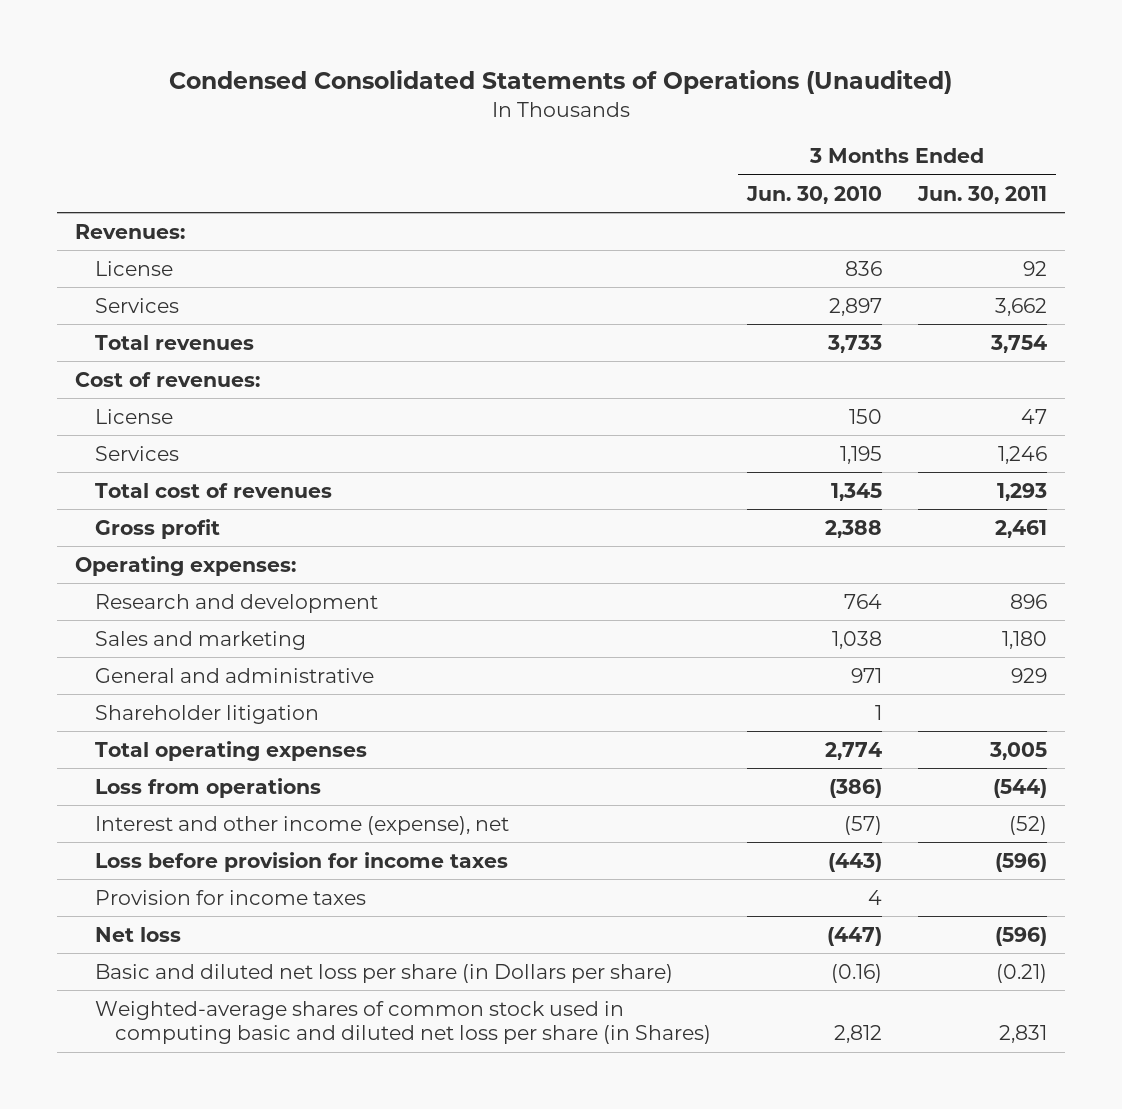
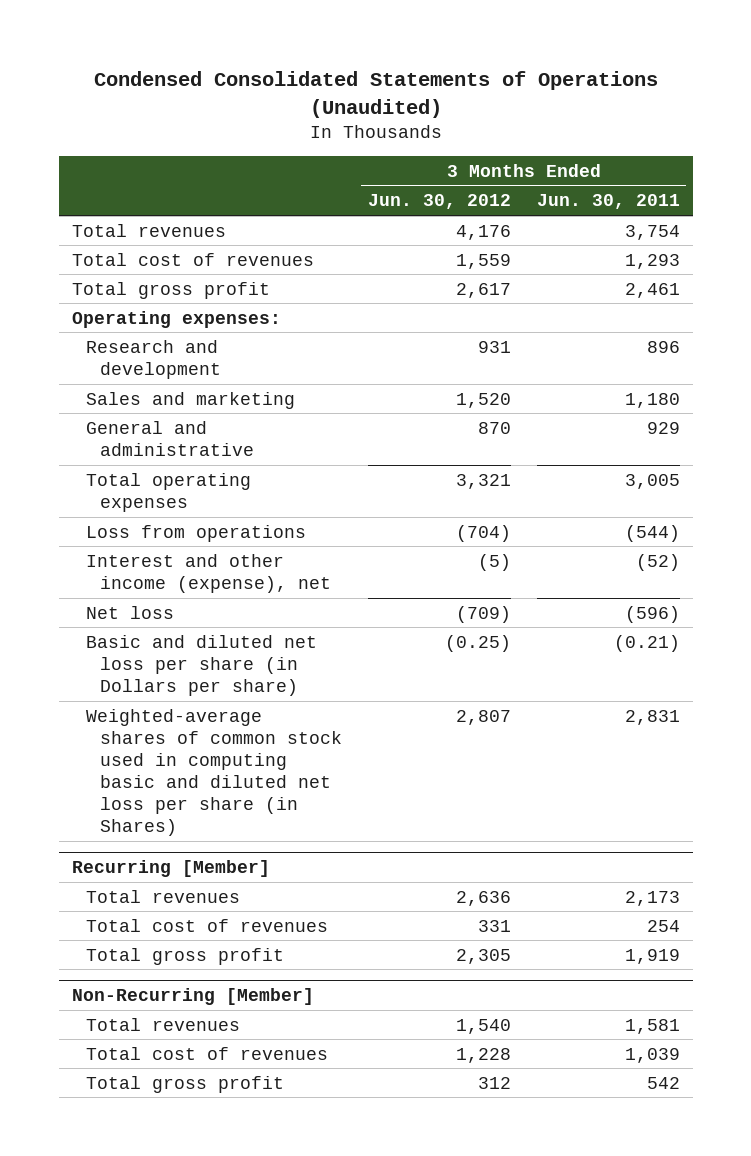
[746,185,883,204] Jun. 30, 2010 -> none
none -> [367,194,511,210] Jun. 30, 2012
[75,223,186,239] Revenues: -> none
[95,260,174,276] License -> none
[95,297,180,313] Services -> none
[75,371,261,387] Cost of revenues: -> none
[95,408,174,424] License -> none
[95,445,180,461] Services -> none
[95,518,221,539] Gross profit -> [71,281,270,299] Total gross profit
[95,704,320,724] Shareholder litigation -> none
[95,851,509,872] Loss before provision for income taxes -> none
[95,889,367,905] Provision for income taxes -> none
none -> [71,859,270,877] Recurring [Member]
none -> [85,889,240,903] Total revenues
none -> [85,918,328,932] Total cost of revenues
none -> [85,947,284,965] Total gross profit
none -> [71,987,314,1005] Non-Recurring [Member]
none -> [85,1017,240,1031] Total revenues
none -> [85,1046,328,1060] Total cost of revenues
none -> [85,1075,284,1093] Total gross profit

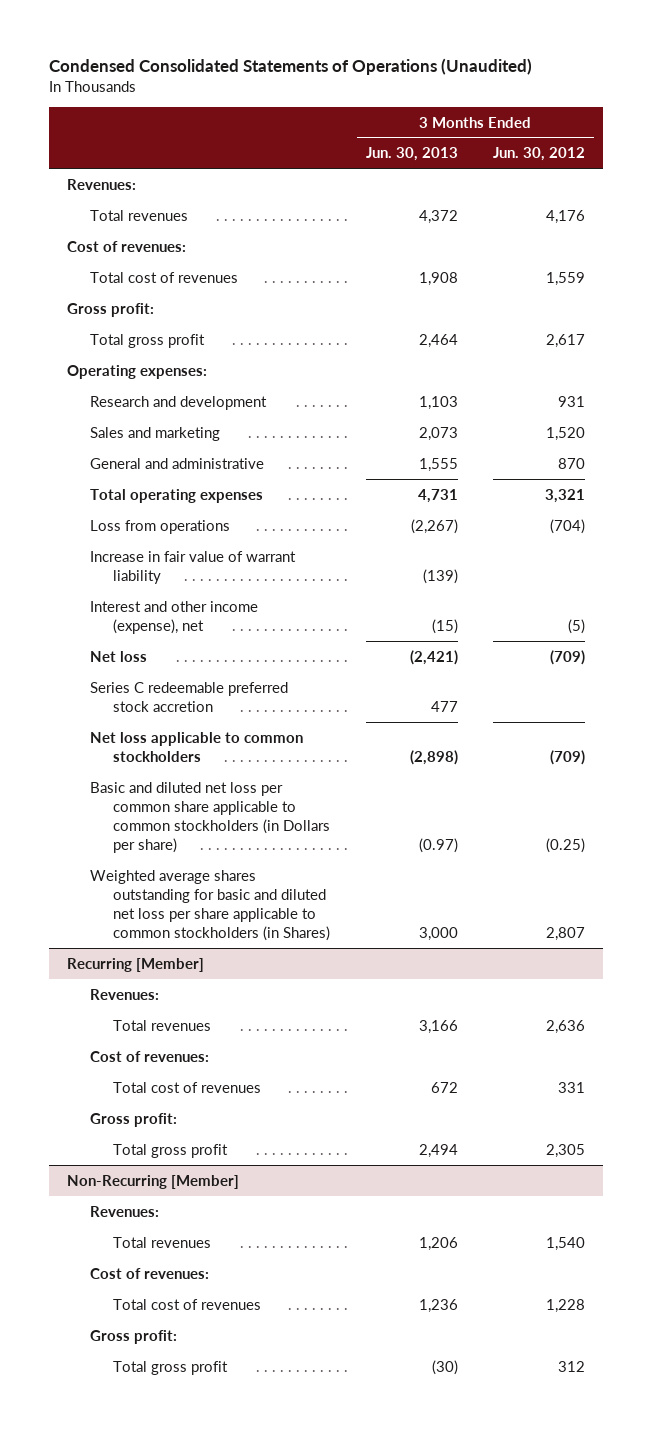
[536,194,680,210] Jun. 30, 2011 -> none
none -> [365,147,458,162] Jun. 30, 2013
none -> [66,178,136,190] Revenues:
none -> [66,240,186,252] Cost of revenues:
none -> [66,302,154,317] Gross profit:
none -> [89,550,296,584] Increase in fair value of warrant liability
none -> [89,681,288,712] Series C redeemable preferred stock accretion
none -> [89,731,303,762] Net loss applicable to common stockholders
[85,634,317,696] Basic and diluted net loss per share (in Dollars per share) -> [89,781,330,853] Basic and diluted net loss per common share applicable to common stockholders (in Dollars per share)
[85,708,342,837] Weighted-average shares of common stock used in computing basic and diluted net loss per share (in Shares) -> [89,869,330,941] Weighted average shares outstanding for basic and diluted net loss per share applicable to common stockholders (in Shares)
none -> [89,988,159,1000] Revenues:
none -> [89,1050,209,1062] Cost of revenues:
none -> [89,1112,177,1127] Gross profit:
none -> [89,1205,159,1217] Revenues:
none -> [89,1267,209,1279] Cost of revenues:
none -> [89,1329,177,1344] Gross profit:

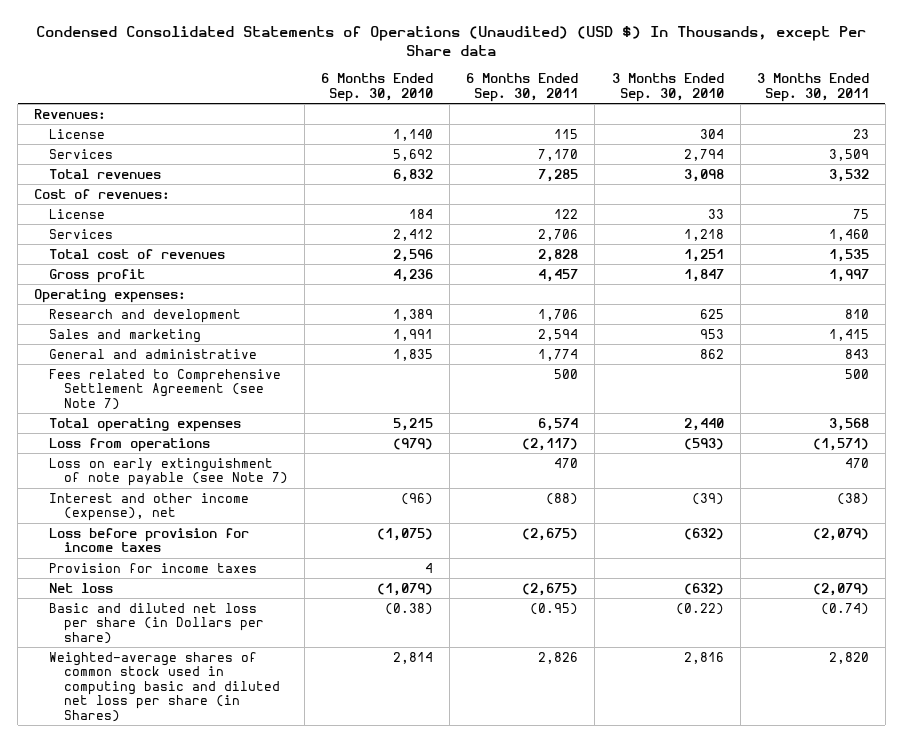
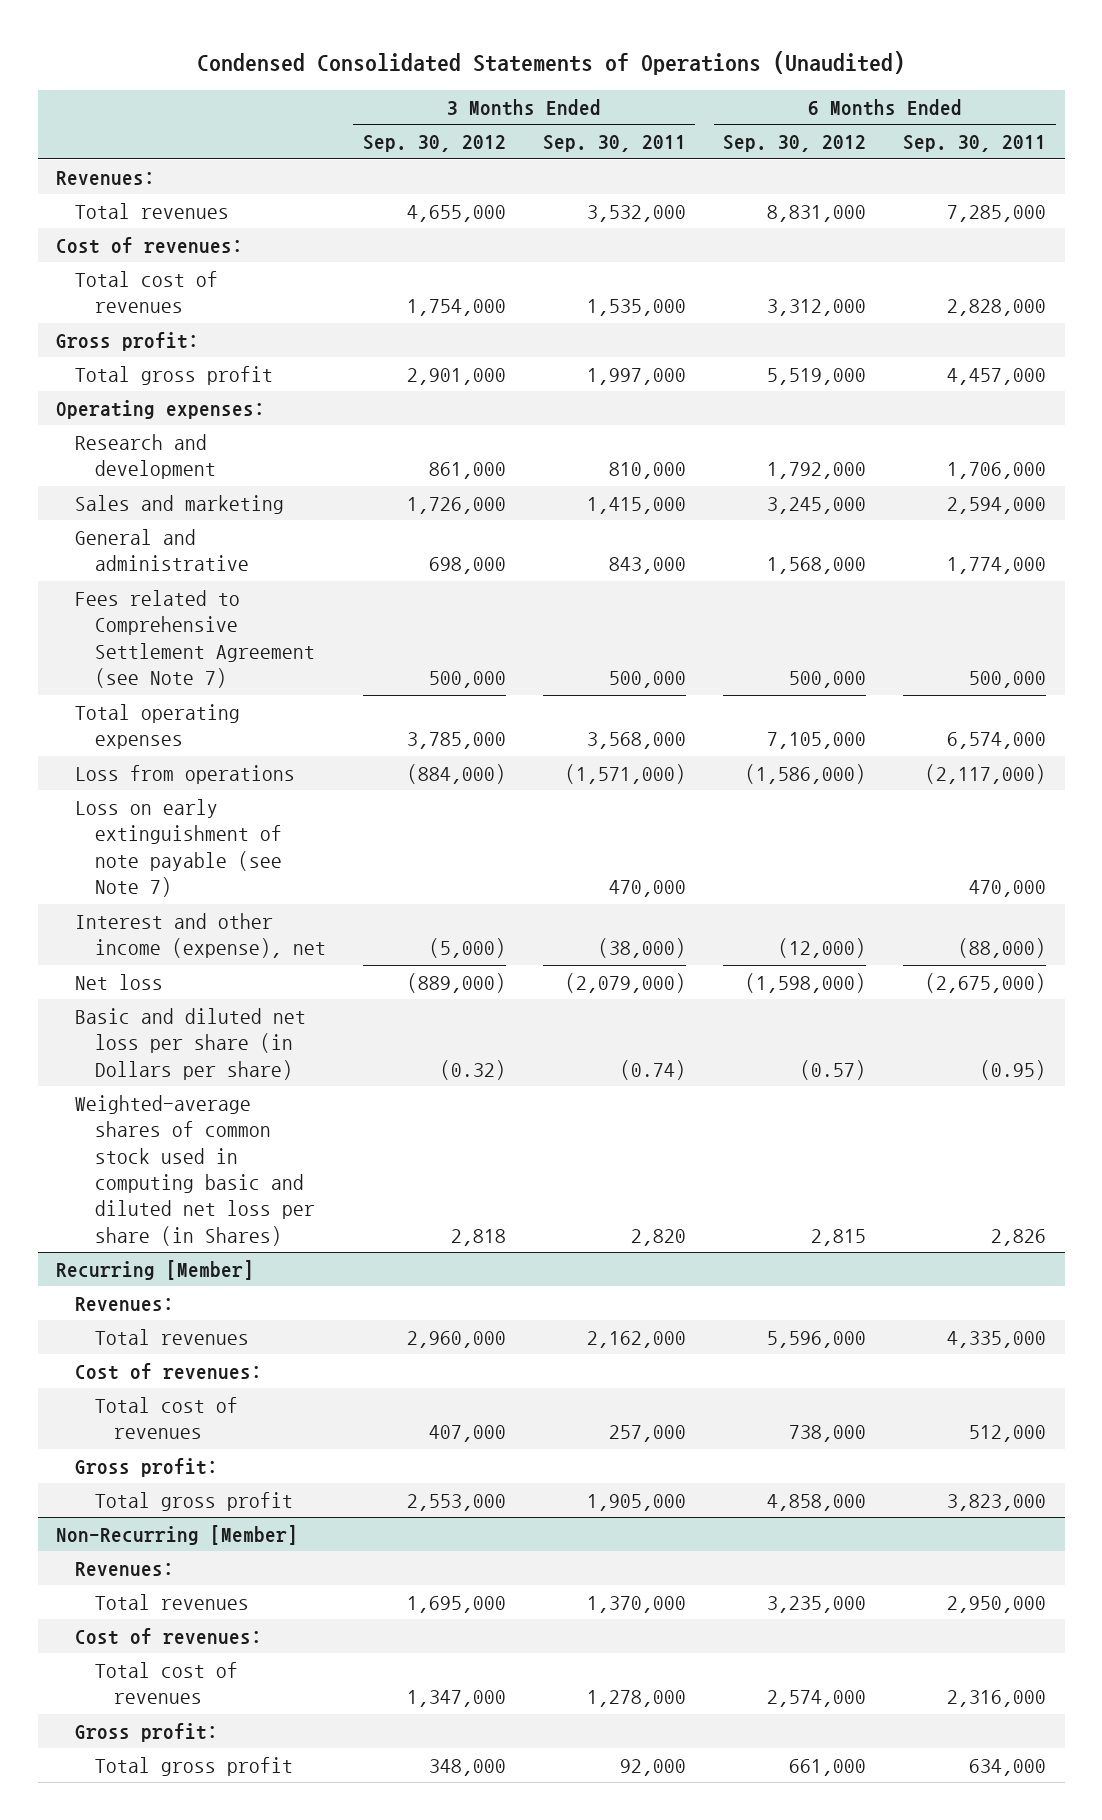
[36,25,867,57] Condensed Consolidated Statements of Operations (Unaudited) (USD $) In Thousands, except Per Share data -> [197,50,906,75] Condensed Consolidated Statements of Operations (Unaudited)
[321,73,434,102] 6 Months Ended Sep. 30, 2010 -> none
[611,73,724,102] 3 Months Ended Sep. 30, 2010 -> none
none -> [362,135,506,153] Sep. 30, 2012
none -> [723,135,867,153] Sep. 30, 2012
[49,128,106,139] License -> none
[49,148,114,159] Services -> none
[538,168,579,182] 7,285 -> [947,204,1047,222] 7,285,000
[828,168,869,182] 3,532 -> [586,204,686,222] 3,532,000
[49,208,106,219] License -> none
[49,228,114,239] Services -> none
[538,248,579,262] 2,828 -> [947,299,1047,317] 2,828,000
[828,248,869,262] 1,535 -> [586,299,686,317] 1,535,000
none -> [56,331,200,351] Gross profit:
[49,268,146,283] Gross profit -> [75,365,274,385] Total gross profit
[538,268,579,282] 4,457 -> [947,367,1047,385] 4,457,000
[828,268,869,282] 1,997 -> [586,367,686,385] 1,997,000
[49,527,250,553] Loss before provision for income taxes -> none
[49,562,258,573] Provision for income taxes -> none
[538,308,579,321] 1,706 -> [947,462,1047,480] 1,706,000
[844,308,869,319] 810 -> [608,462,686,480] 810,000
[538,328,579,341] 2,594 -> [947,496,1047,514] 2,594,000
[828,328,869,341] 1,415 -> [586,496,686,514] 1,415,000
[538,348,579,361] 1,774 -> [947,557,1047,575] 1,774,000
[844,348,869,359] 843 -> [608,557,686,575] 843,000
[554,368,579,379] 500 -> [969,671,1047,689] 500,000
[844,368,869,379] 500 -> [608,671,686,689] 500,000
[538,417,579,431] 6,574 -> [947,732,1047,750] 6,574,000
[828,417,869,431] 3,568 -> [586,732,686,750] 3,568,000
[522,437,579,451] (2,117) -> [925,763,1047,784] (2,117,000)
[812,437,869,451] (1,571) -> [564,763,686,784] (1,571,000)
[554,457,579,468] 470 -> [969,880,1047,898] 470,000
[844,457,869,468] 470 -> [608,880,686,898] 470,000
[546,492,579,505] (88) -> [958,938,1047,959] (88,000)
[836,492,869,505] (38) -> [597,938,686,959] (38,000)
[522,582,579,596] (2,675) -> [925,972,1047,993] (2,675,000)
[812,582,869,596] (2,079) -> [564,972,686,993] (2,079,000)
none -> [56,1259,255,1280] Recurring [Member]
none -> [75,1296,175,1311] Revenues:
none -> [94,1328,249,1345] Total revenues
none -> [75,1362,263,1380] Cost of revenues:
none -> [94,1396,238,1440] Total cost of revenues
none -> [75,1457,219,1477] Gross profit:
none -> [94,1491,293,1511] Total gross profit
none -> [56,1524,299,1545] Non-Recurring [Member]
none -> [75,1561,175,1576] Revenues:
none -> [94,1593,249,1610] Total revenues
none -> [75,1627,263,1645] Cost of revenues:
none -> [94,1661,238,1705] Total cost of revenues
none -> [75,1722,219,1742] Gross profit:
none -> [94,1756,293,1776] Total gross profit

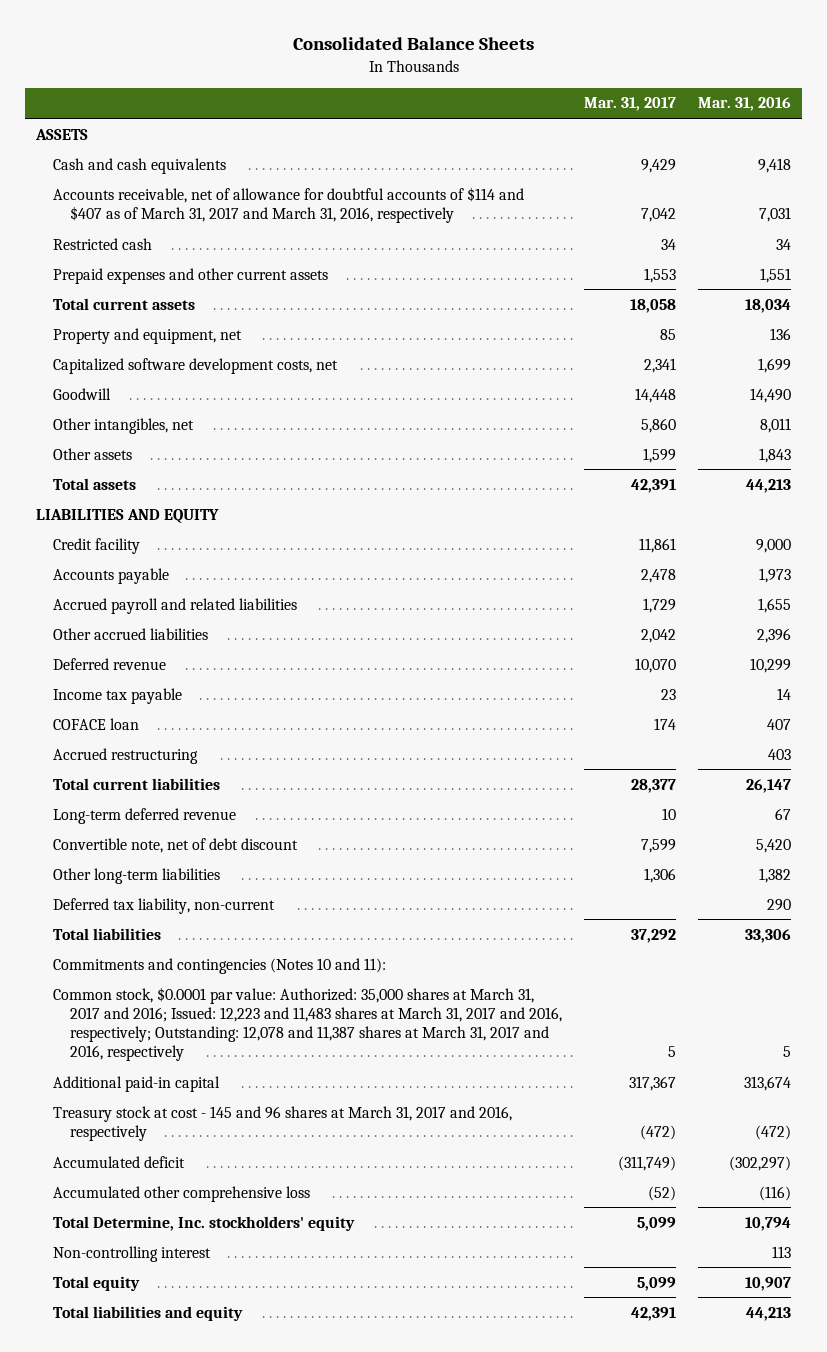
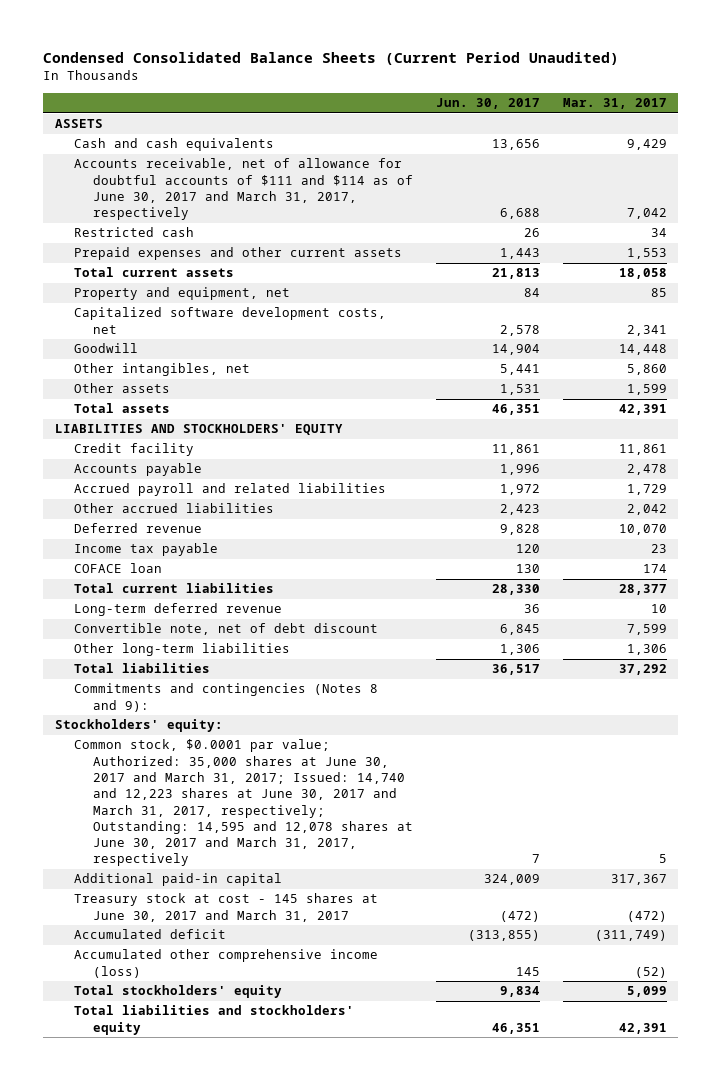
[292,37,534,51] Consolidated Balance Sheets -> [43,51,620,65] Condensed Consolidated Balance Sheets (Current Period Unaudited)
[697,97,791,112] Mar. 31, 2016 -> none
none -> [435,98,540,110] Jun. 30, 2017
[52,186,524,223] Accounts receivable, net of allowance for doubtful accounts of $114 and $407 as of March 31, 2017 and March 31, 2016, respectively -> [73,158,414,221] Accounts receivable, net of allowance for doubtful accounts of $111 and $114 as of June 30, 2017 and March 31, 2017, respectively
[36,508,220,523] LIABILITIES AND EQUITY -> [54,424,343,436] LIABILITIES AND STOCKHOLDERS' EQUITY
[52,747,198,764] Accrued restructuring -> none
[52,897,275,914] Deferred tax liability, non-current -> none
[52,957,386,974] Commitments and contingencies (Notes 10 and 11): -> [73,683,378,712] Commitments and contingencies (Notes 8 and 9):
none -> [54,719,223,733] Stockholders' equity:
[52,986,562,1062] Common stock, $0.0001 par value: Authorized: 35,000 shares at March 31, 2017 and 2016; Issued: 12,223 and 11,483 shares at March 31, 2017 and 2016, respectively; Outstanding: 12,078 and 11,387 shares at March 31, 2017 and 2016, respectively -> [73,739,414,867] Common stock, $0.0001 par value; Authorized: 35,000 shares at June 30, 2017 and March 31, 2017; Issued: 14,740 and 12,223 shares at June 30, 2017 and March 31, 2017, respectively; Outstanding: 14,595 and 12,078 shares at June 30, 2017 and March 31, 2017, respectively
[52,1105,512,1141] Treasury stock at cost - 145 and 96 shares at March 31, 2017 and 2016, respectively -> [73,893,378,922] Treasury stock at cost - 145 shares at June 30, 2017 and March 31, 2017
[52,1245,211,1262] Non-controlling interest -> none
[52,1275,140,1291] Total equity -> none
[52,1185,310,1202] Accumulated other comprehensive loss -> [73,949,378,978] Accumulated other comprehensive income (loss)
[52,1215,355,1231] Total Determine, Inc. stockholders' equity -> [73,985,282,999] Total stockholders' equity
[52,1305,243,1321] Total liabilities and equity -> [73,1005,354,1035] Total liabilities and stockholders' equity

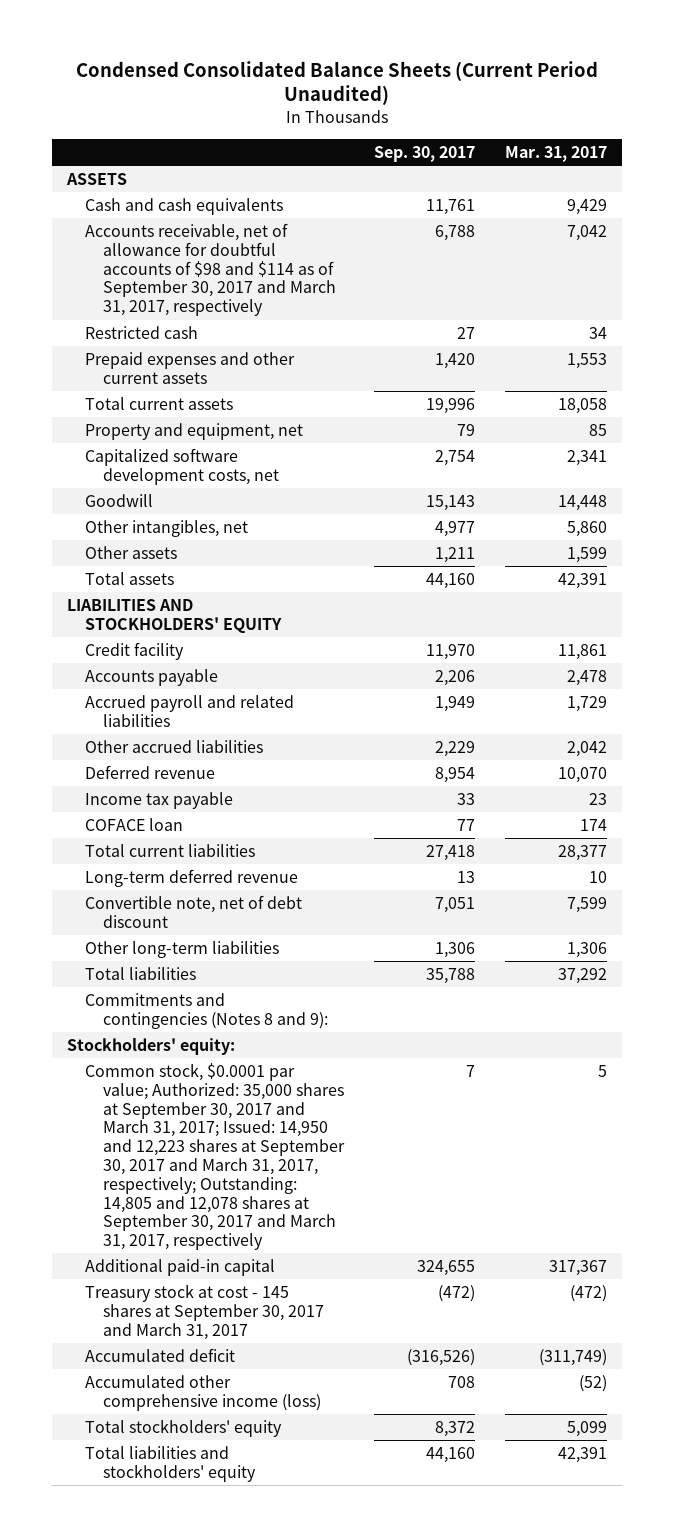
[435,98,540,110] Jun. 30, 2017 -> none
none -> [373,146,475,163] Sep. 30, 2017
[73,158,414,221] Accounts receivable, net of allowance for doubtful accounts of $111 and $114 as of June 30, 2017 and March 31, 2017, respectively -> [84,223,336,317] Accounts receivable, net of allowance for doubtful accounts of $98 and $114 as of September 30, 2017 and March 31, 2017, respectively
[73,739,414,867] Common stock, $0.0001 par value; Authorized: 35,000 shares at June 30, 2017 and March 31, 2017; Issued: 14,740 and 12,223 shares at June 30, 2017 and March 31, 2017, respectively; Outstanding: 14,595 and 12,078 shares at June 30, 2017 and March 31, 2017, respectively -> [84,1063,345,1251] Common stock, $0.0001 par value; Authorized: 35,000 shares at September 30, 2017 and March 31, 2017; Issued: 14,950 and 12,223 shares at September 30, 2017 and March 31, 2017, respectively; Outstanding: 14,805 and 12,078 shares at September 30, 2017 and March 31, 2017, respectively
[73,893,378,922] Treasury stock at cost - 145 shares at June 30, 2017 and March 31, 2017 -> [84,1284,324,1340] Treasury stock at cost - 145 shares at September 30, 2017 and March 31, 2017

